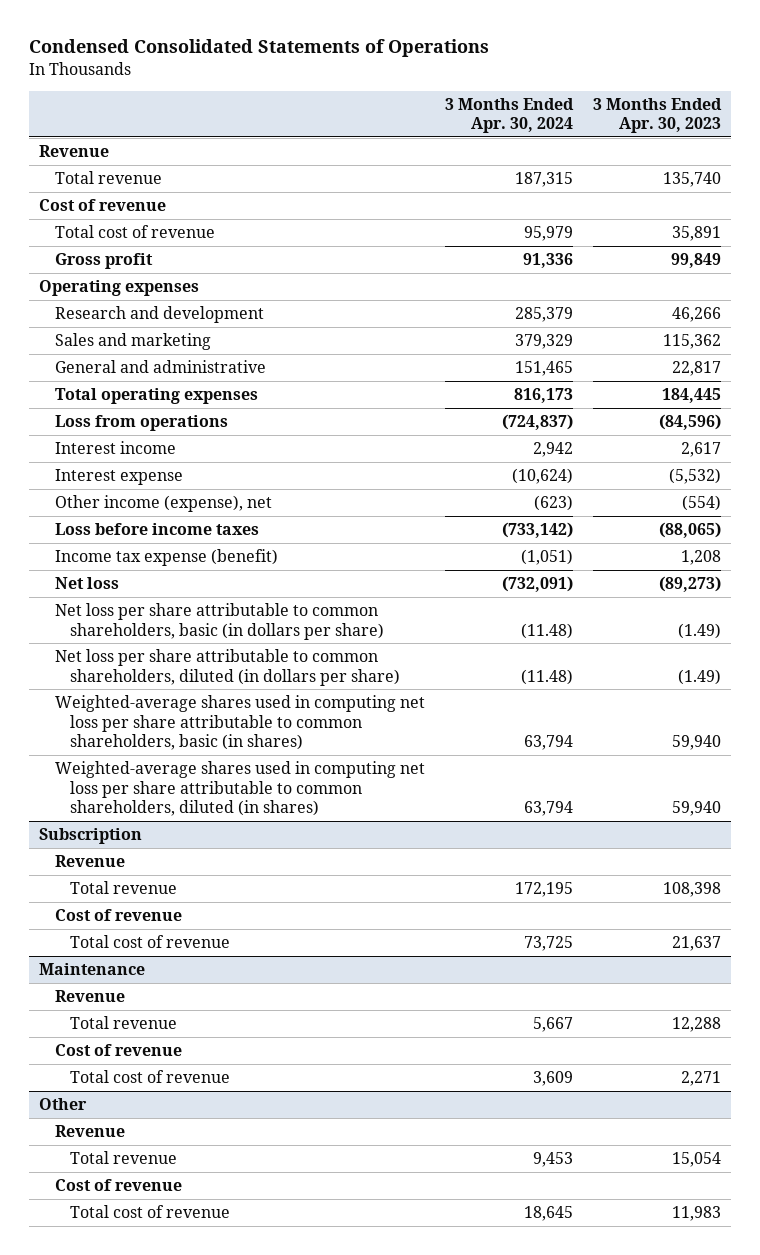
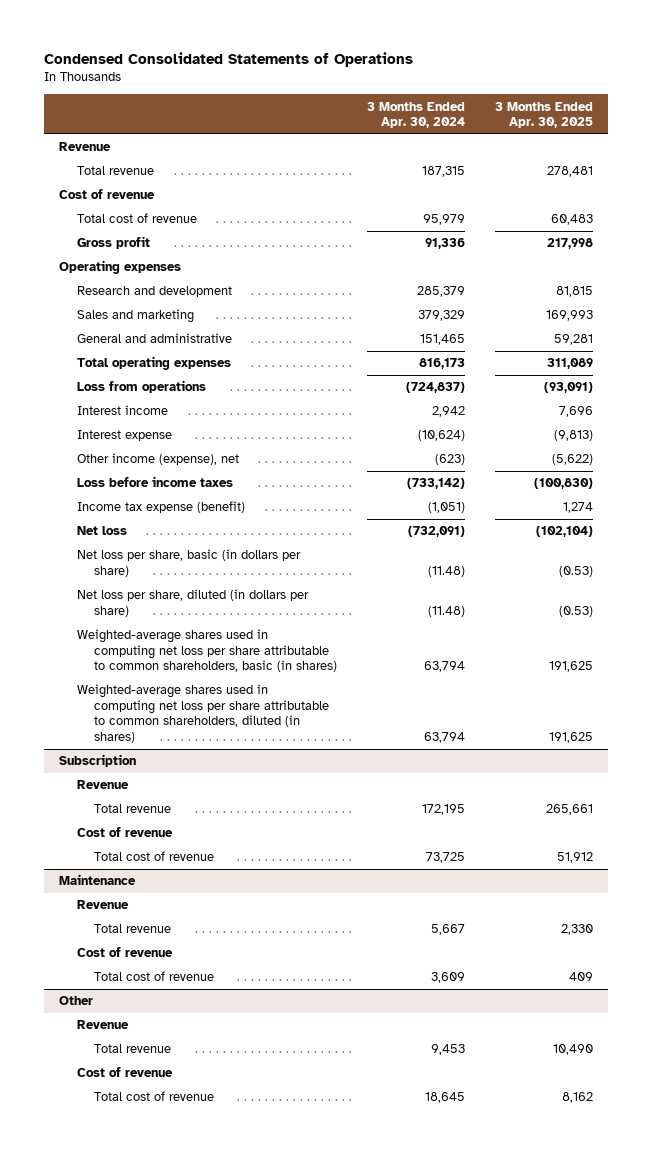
[593,97,723,134] 3 Months Ended Apr. 30, 2023 -> none
none -> [495,101,594,129] 3 Months Ended Apr. 30, 2025
[54,603,385,640] Net loss per share attributable to common shareholders, basic (in dollars per share) -> [76,549,301,577] Net loss per share, basic (in dollars per share)
[54,649,401,686] Net loss per share attributable to common shareholders, diluted (in dollars per share) -> [76,589,309,617] Net loss per share, diluted (in dollars per share)

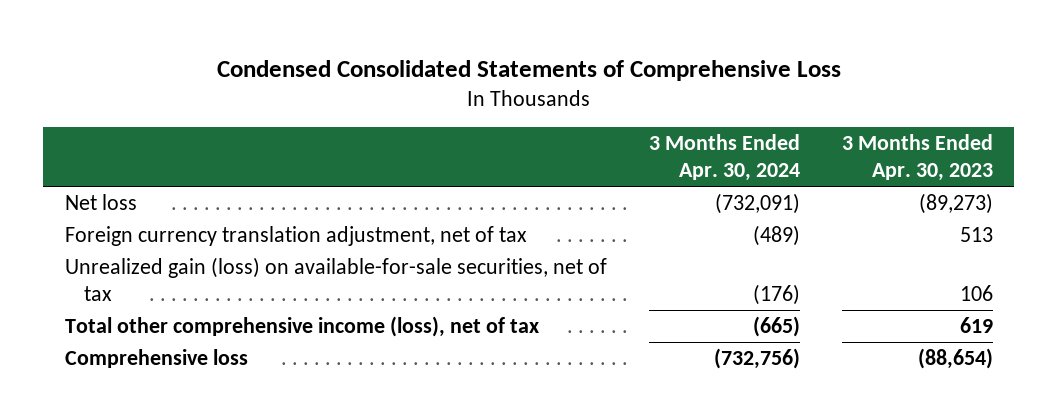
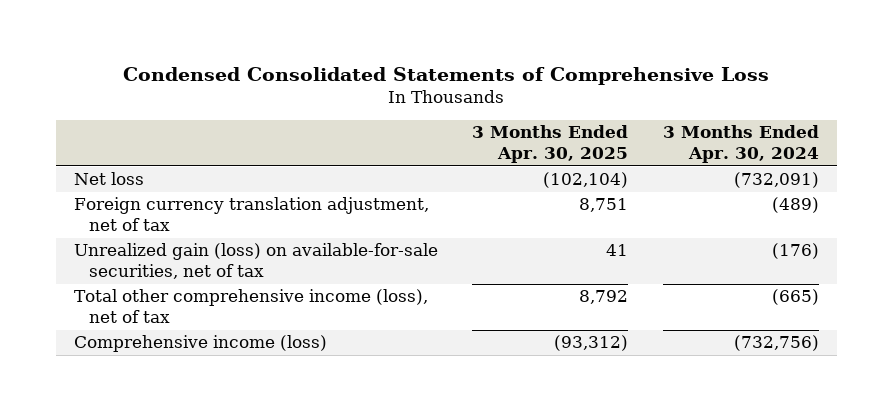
[841,134,993,181] 3 Months Ended Apr. 30, 2023 -> none
none -> [472,125,629,164] 3 Months Ended Apr. 30, 2025
[64,349,248,369] Comprehensive loss -> [73,335,327,353] Comprehensive income (loss)

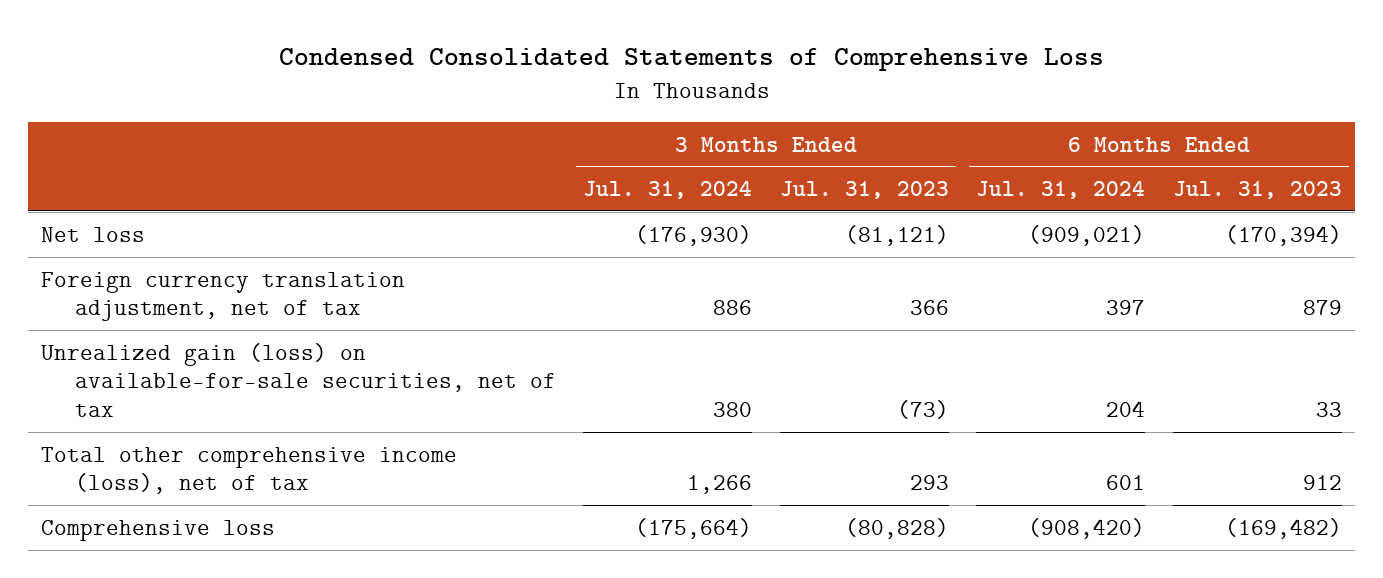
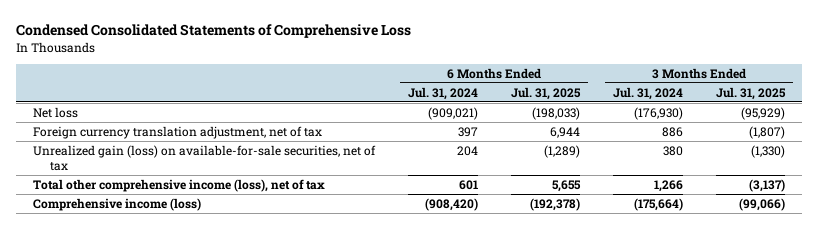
[779,181,949,200] Jul. 31, 2023 -> none
[1172,181,1342,200] Jul. 31, 2023 -> none
none -> [511,86,582,100] Jul. 31, 2025
none -> [716,86,787,100] Jul. 31, 2025
[41,519,276,541] Comprehensive loss -> [32,197,201,211] Comprehensive income (loss)

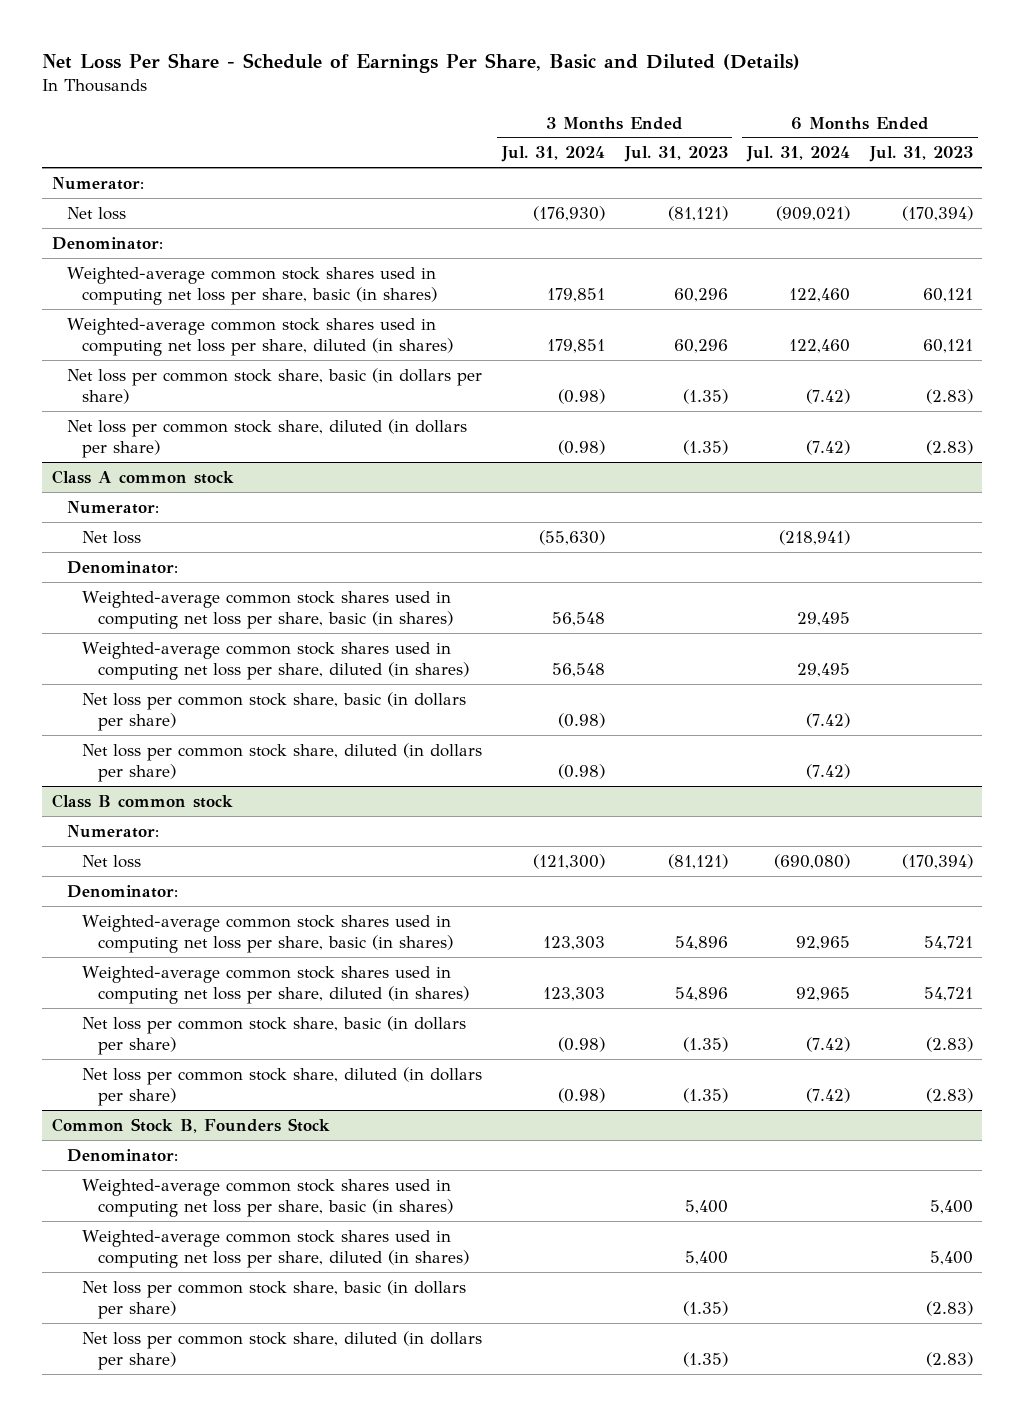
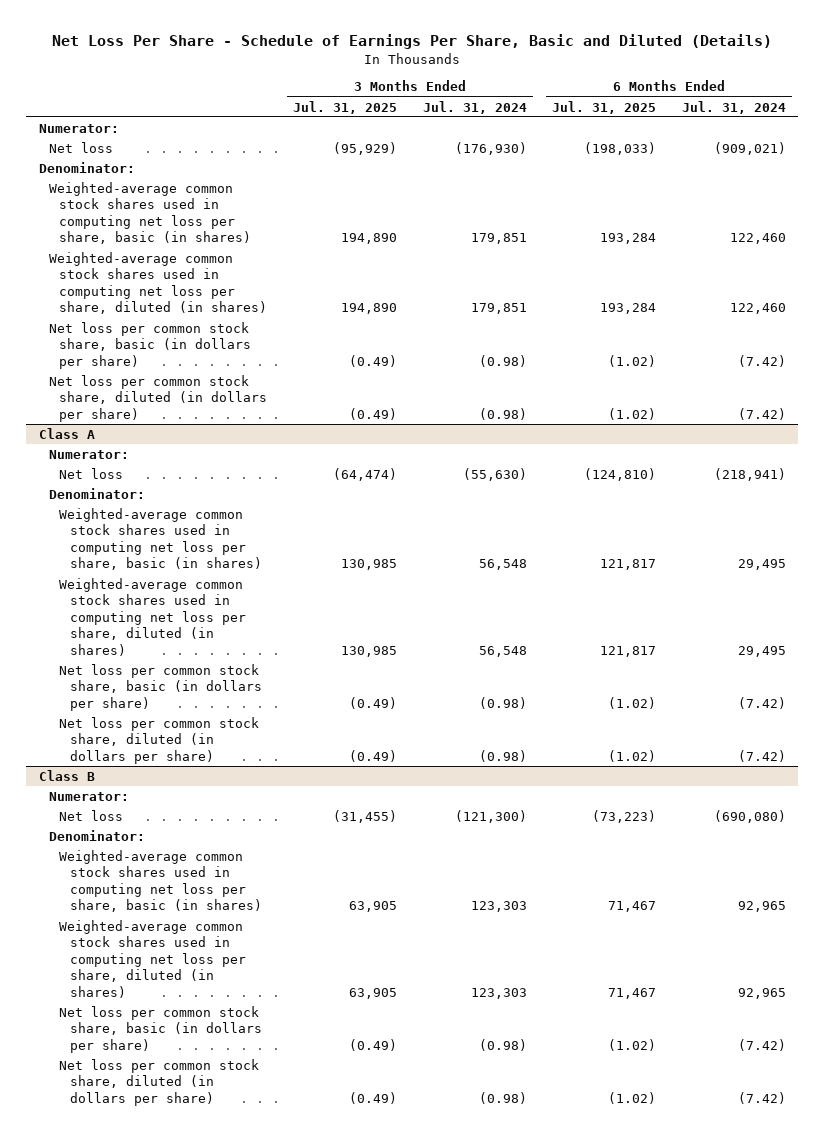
[623,146,728,163] Jul. 31, 2023 -> none
[868,146,973,163] Jul. 31, 2023 -> none
none -> [292,100,397,114] Jul. 31, 2025
none -> [552,100,657,114] Jul. 31, 2025
[51,469,234,484] Class A common stock -> [38,427,95,439] Class A
[51,793,233,808] Class B common stock -> [38,769,95,781] Class B
[51,1117,330,1133] Common Stock B, Founders Stock -> none
[67,1148,179,1162] Denominator: -> none
[82,1178,453,1218] Weighted-average common stock shares used in computing net loss per share, basic (in shares) -> none
[82,1229,469,1269] Weighted-average common stock shares used in computing net loss per share, diluted (in shares) -> none
[82,1279,467,1320] Net loss per common stock share, basic (in dollars per share) -> none
[82,1330,483,1371] Net loss per common stock share, diluted (in dollars per share) -> none

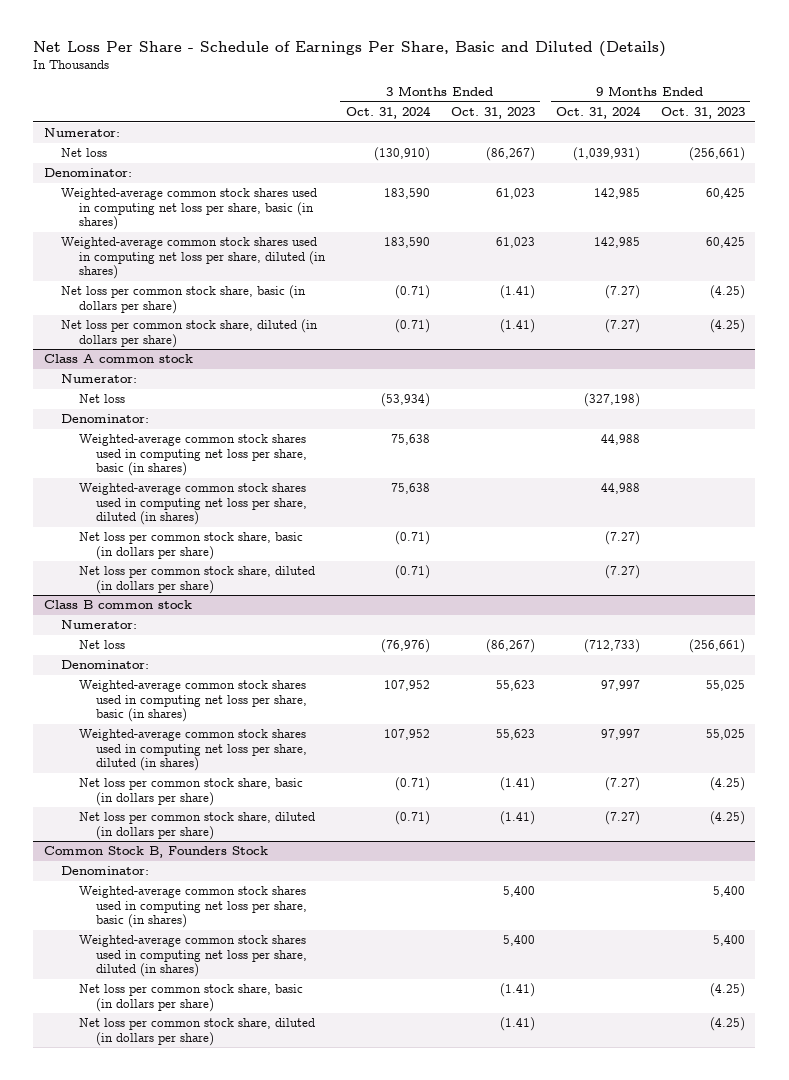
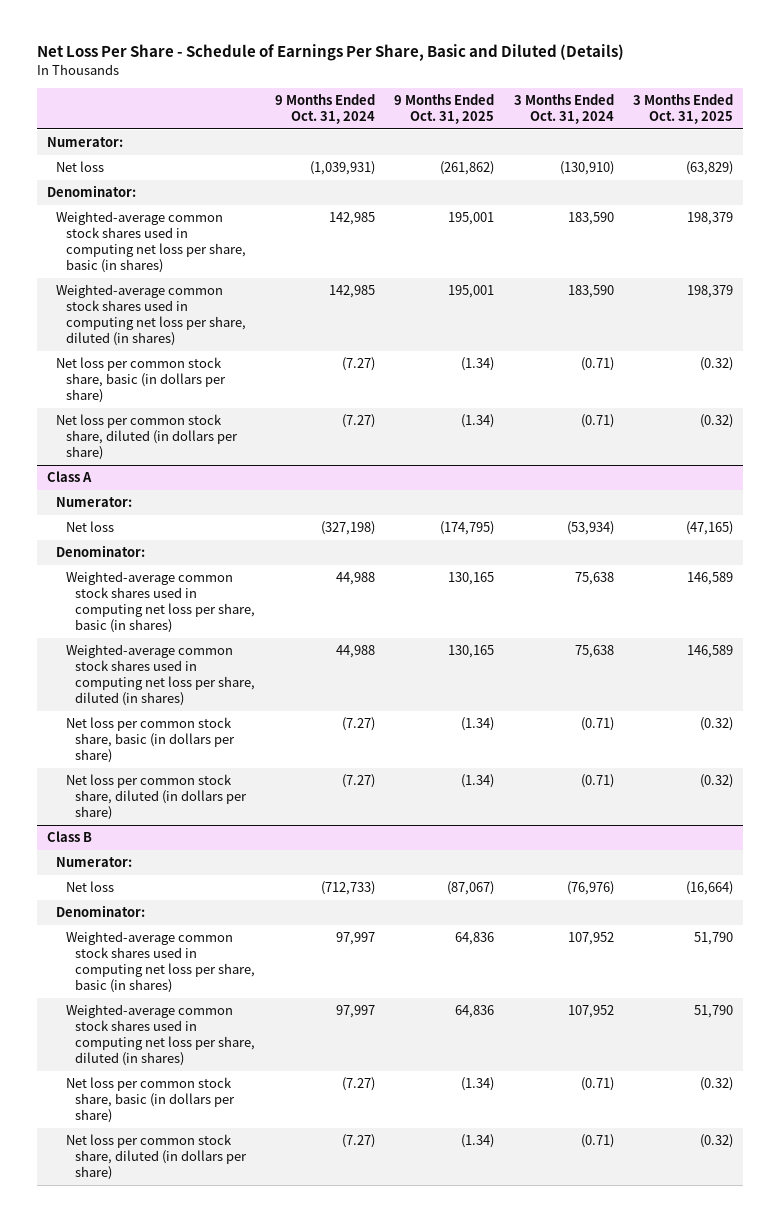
[450,106,535,119] Oct. 31, 2023 -> none
[660,106,745,119] Oct. 31, 2023 -> none
none -> [394,94,495,125] 9 Months Ended Oct. 31, 2025
none -> [633,94,734,125] 3 Months Ended Oct. 31, 2025
[43,354,193,364] Class A common stock -> [46,471,92,483] Class A
[43,600,192,610] Class B common stock -> [46,831,92,843] Class B
[43,846,268,859] Common Stock B, Founders Stock -> none
[61,866,150,876] Denominator: -> none
[78,886,308,929] Weighted-average common stock shares used in computing net loss per share, basic (in shares) -> none
[78,935,308,978] Weighted-average common stock shares used in computing net loss per share, diluted (in shares) -> none
[78,984,303,1012] Net loss per common stock share, basic (in dollars per share) -> none
[78,1018,315,1046] Net loss per common stock share, diluted (in dollars per share) -> none

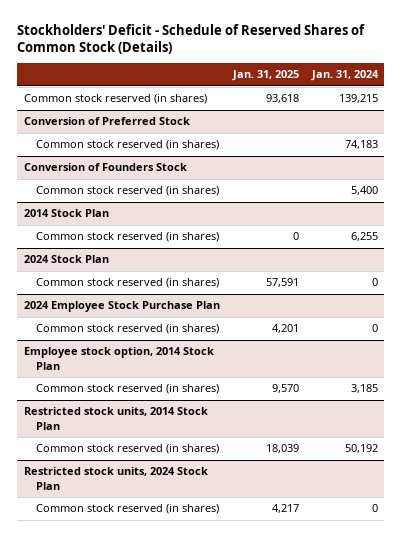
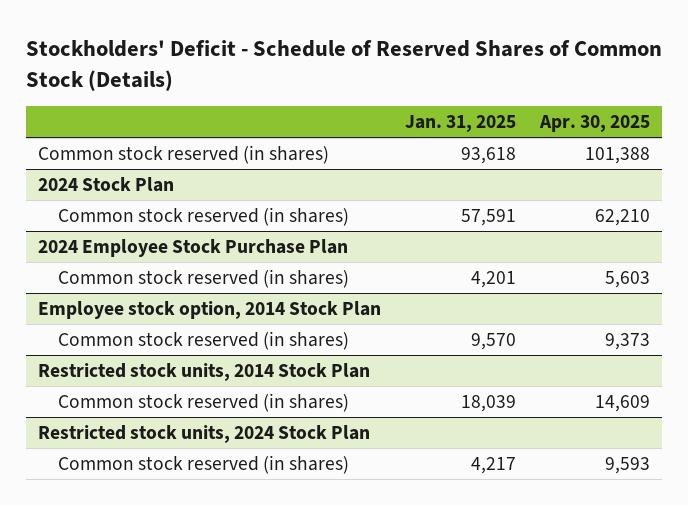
[310,70,379,82] Jan. 31, 2024 -> none
none -> [538,115,650,133] Apr. 30, 2025
[23,117,190,126] Conversion of Preferred Stock -> none
[36,140,220,151] Common stock reserved (in shares) -> none
[23,163,187,172] Conversion of Founders Stock -> none
[36,186,220,197] Common stock reserved (in shares) -> none
[23,209,109,218] 2014 Stock Plan -> none
[36,232,220,243] Common stock reserved (in shares) -> none

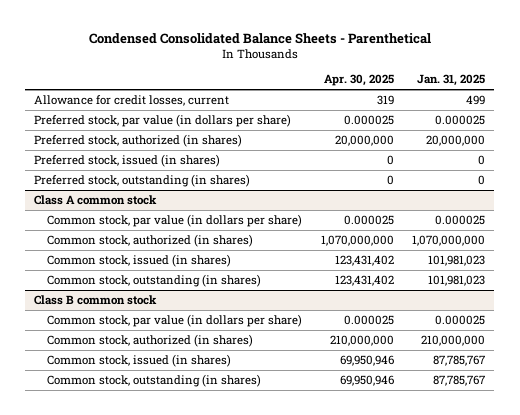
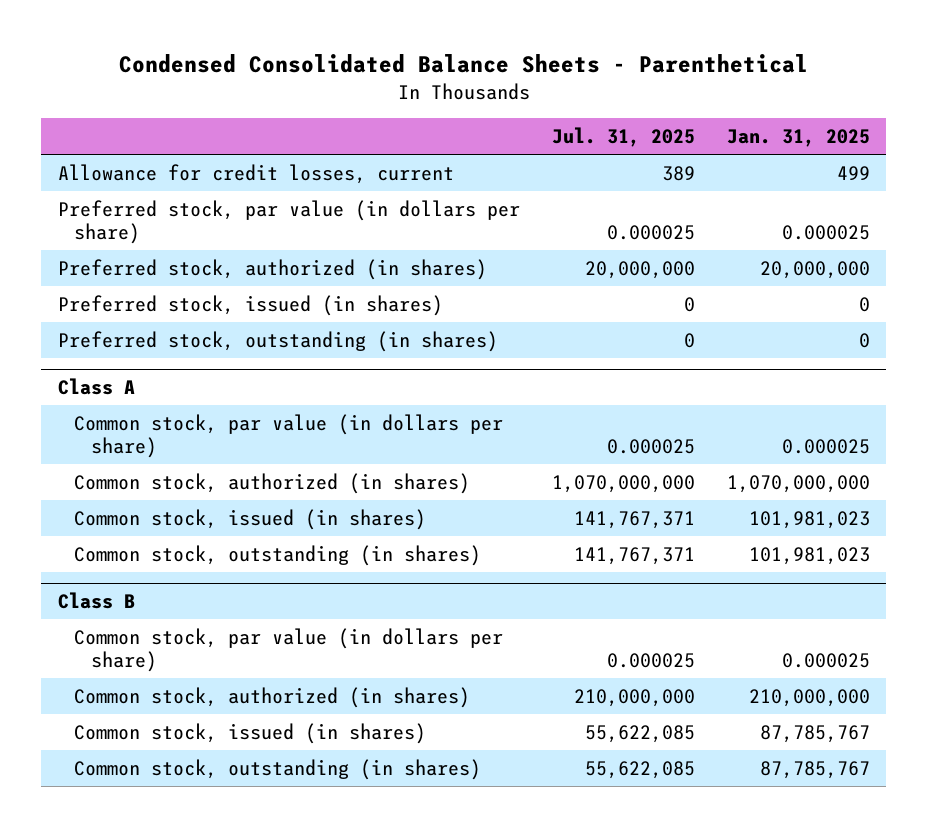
[323,74,394,87] Apr. 30, 2025 -> none
none -> [551,127,695,148] Jul. 31, 2025
[34,195,158,206] Class A common stock -> [57,378,135,396] Class A
[34,295,158,306] Class B common stock -> [57,592,135,610] Class B

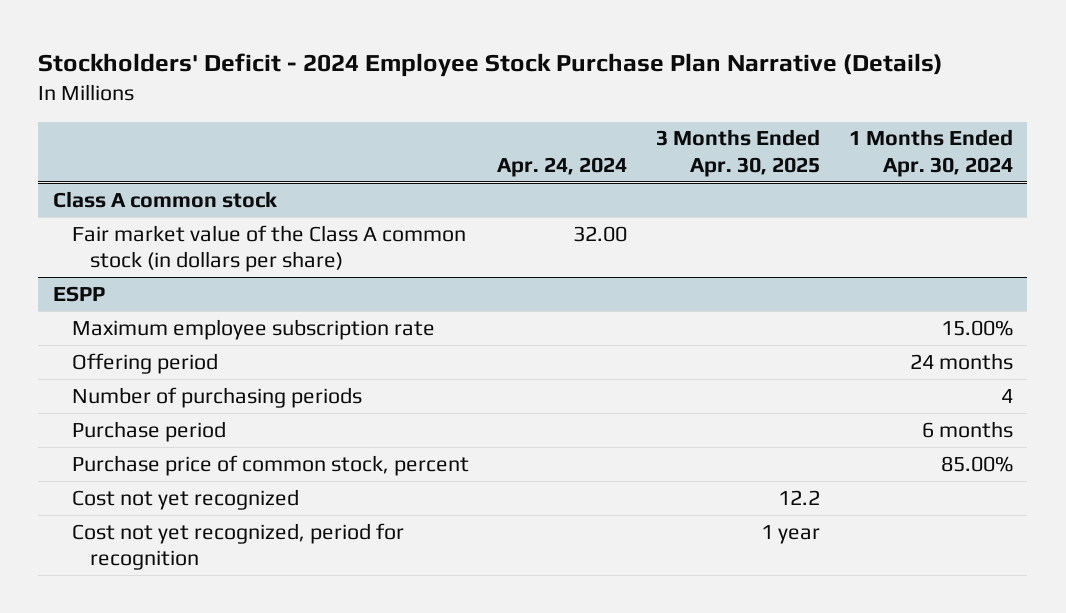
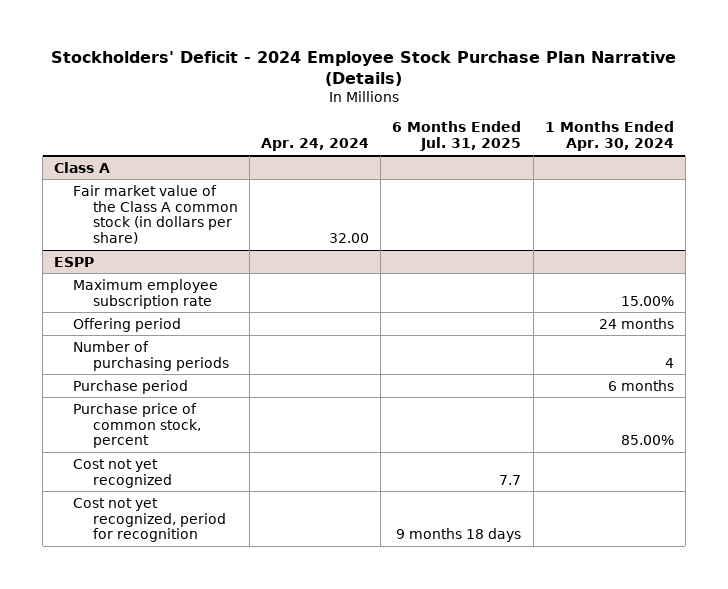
[656,129,821,178] 3 Months Ended Apr. 30, 2025 -> none
none -> [392,121,522,152] 6 Months Ended Jul. 31, 2025
[52,190,277,208] Class A common stock -> [54,161,111,173] Class A

